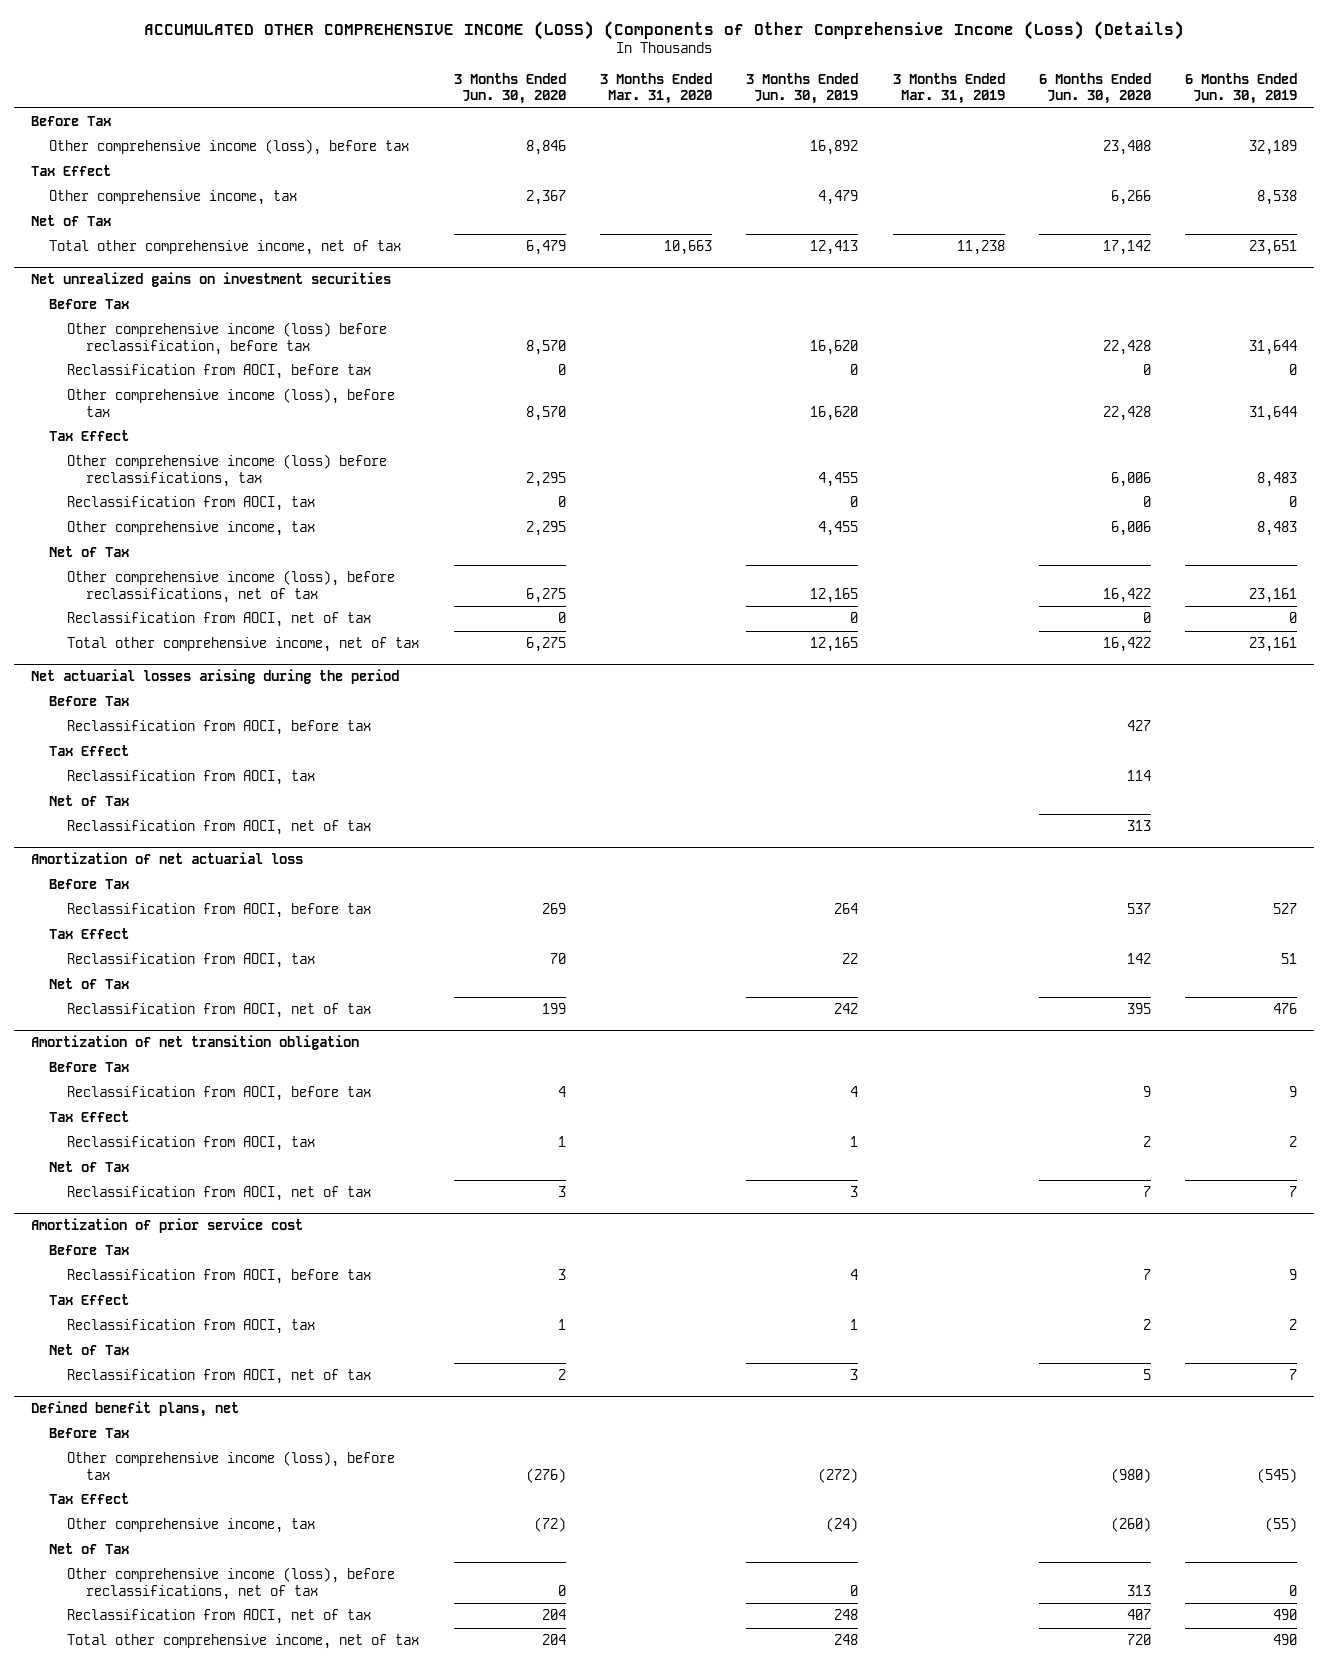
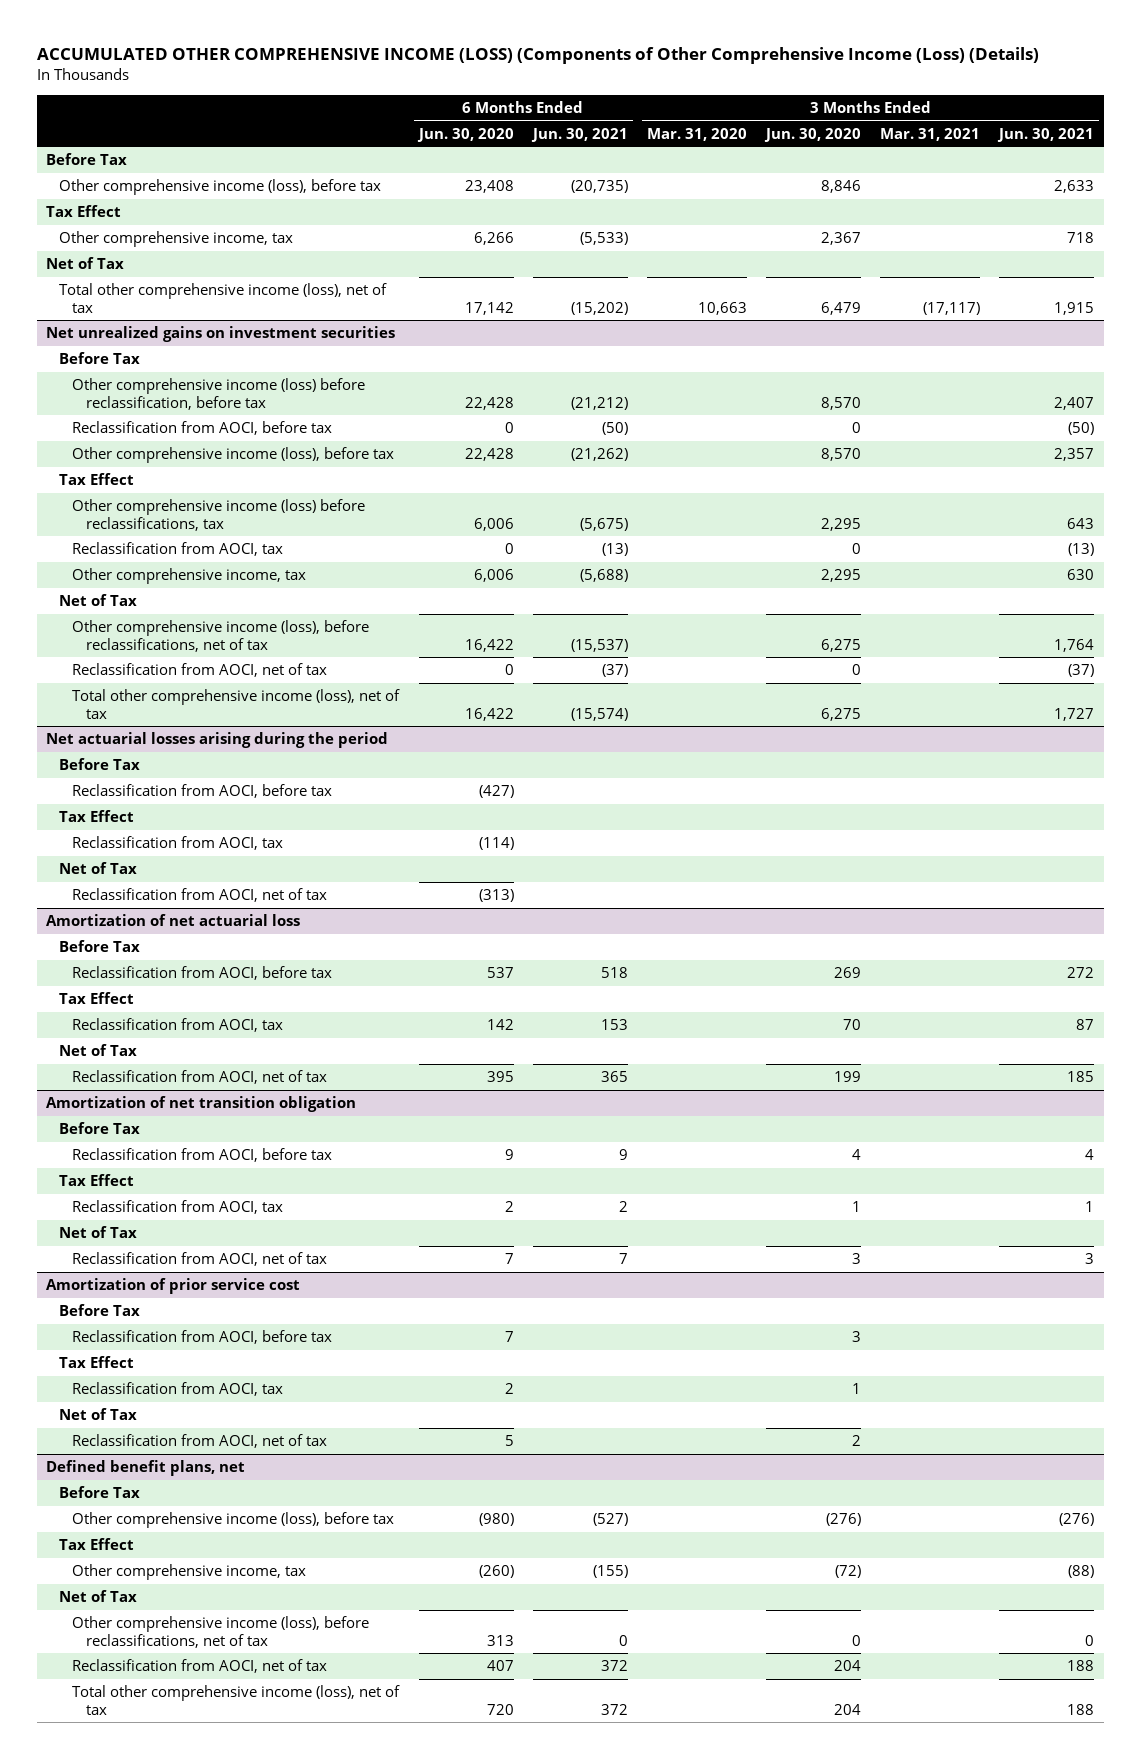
[746,72,859,105] 3 Months Ended Jun. 30, 2019 -> none
[892,72,1005,105] 3 Months Ended Mar. 31, 2019 -> none
[1185,72,1298,105] 6 Months Ended Jun. 30, 2019 -> none
none -> [530,127,628,142] Jun. 30, 2021
none -> [880,127,981,141] Mar. 31, 2021
none -> [997,127,1095,142] Jun. 30, 2021
[49,239,402,255] Total other comprehensive income, net of tax -> [59,283,388,313] Total other comprehensive income (loss), net of tax
[67,636,420,652] Total other comprehensive income, net of tax -> [72,689,401,719] Total other comprehensive income (loss), net of tax
[1126,719,1151,731] 427 -> [478,785,514,799] (427)
[1126,769,1151,781] 114 -> [478,837,514,851] (114)
[1126,819,1151,831] 313 -> [478,889,514,903] (313)
[67,1633,420,1649] Total other comprehensive income, net of tax -> [72,1685,401,1715] Total other comprehensive income (loss), net of tax

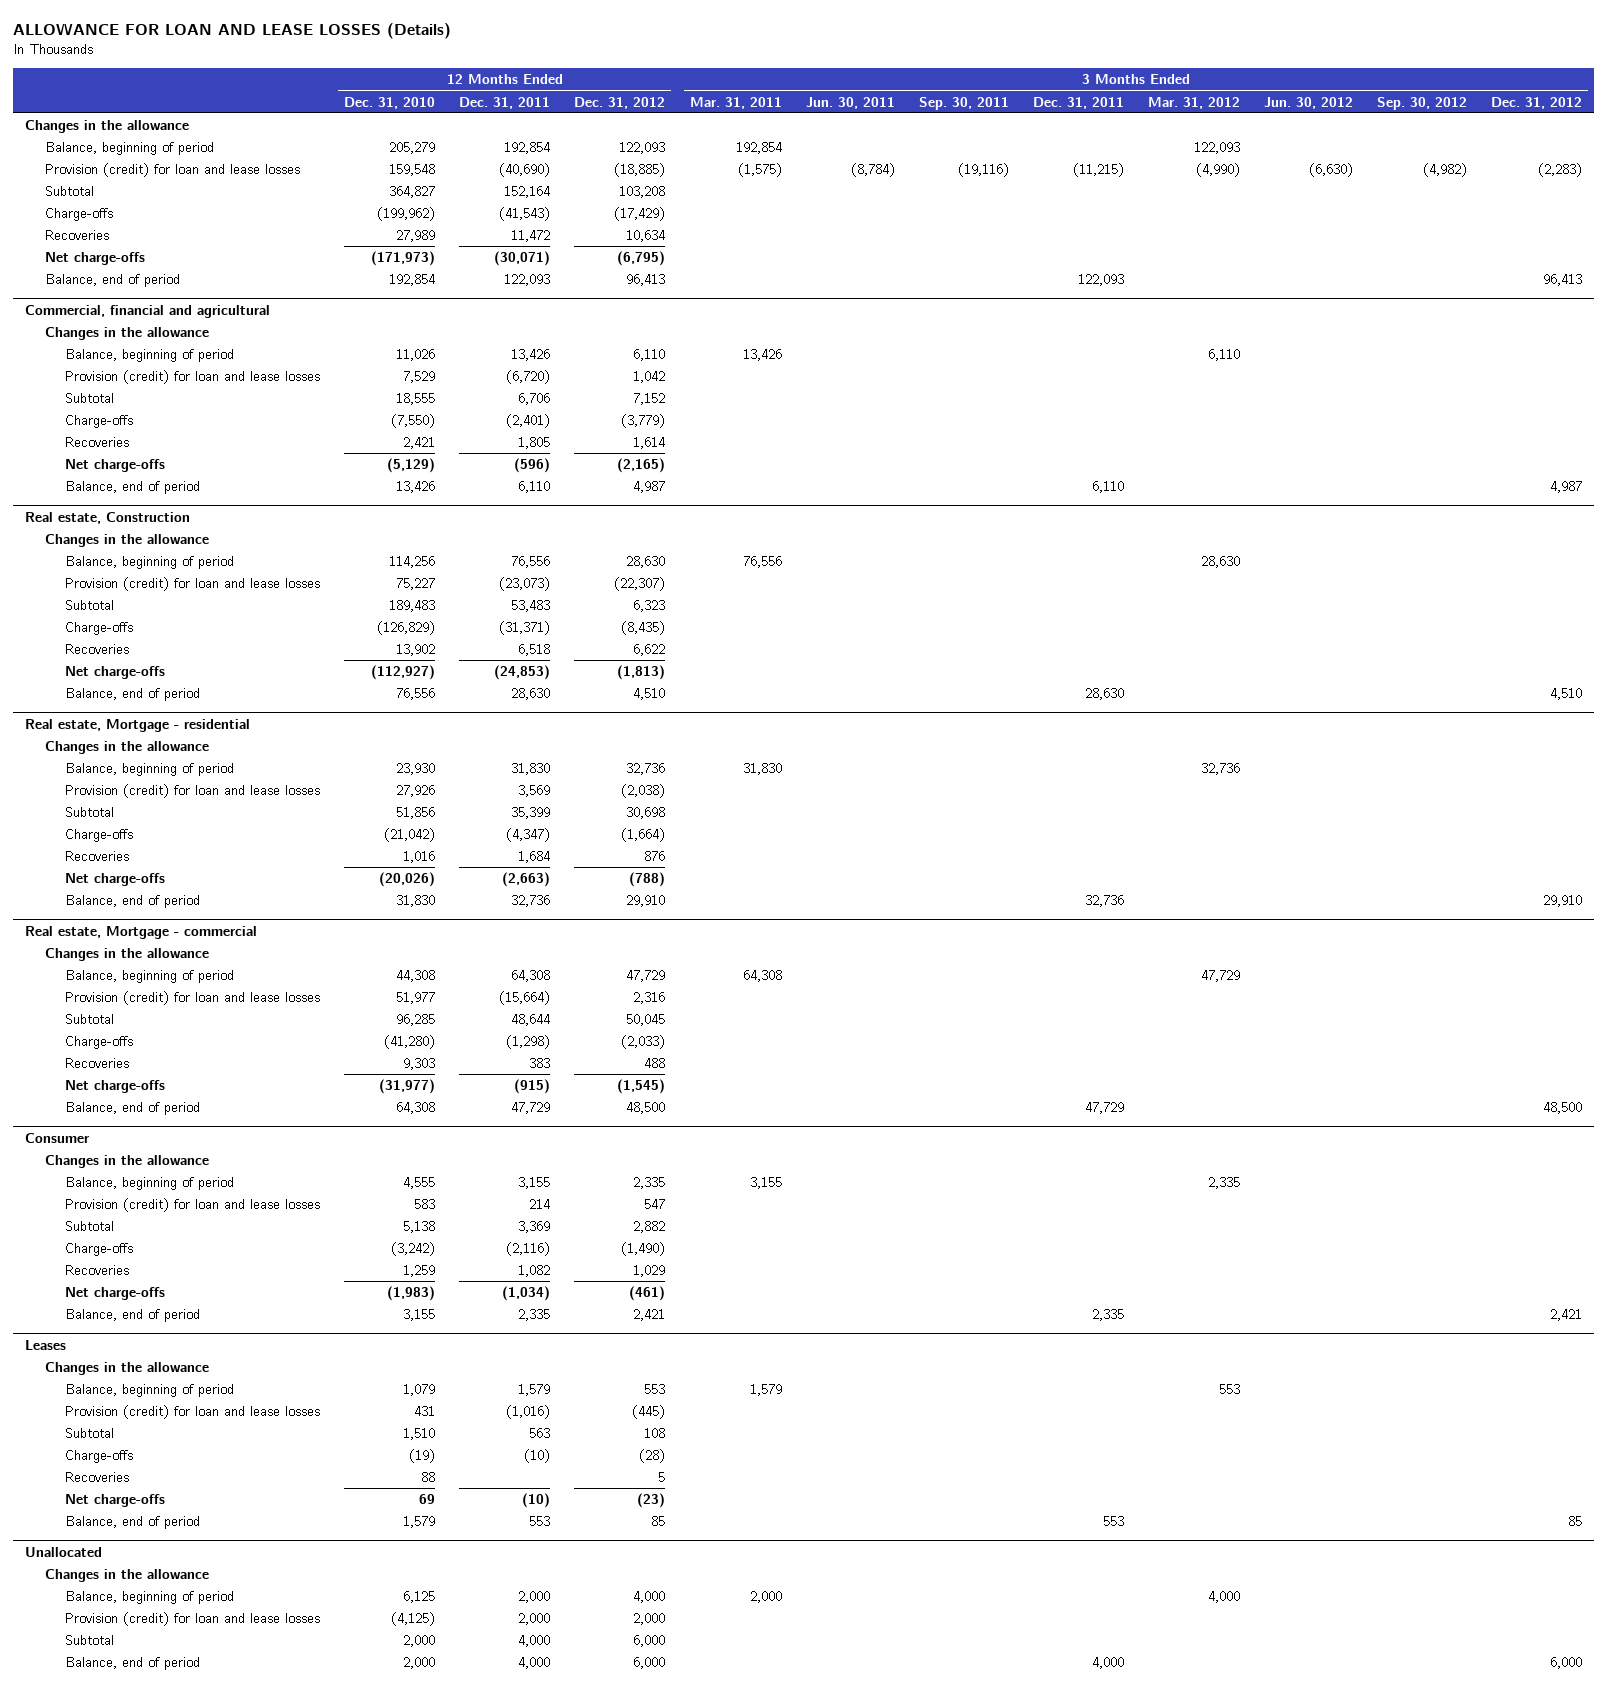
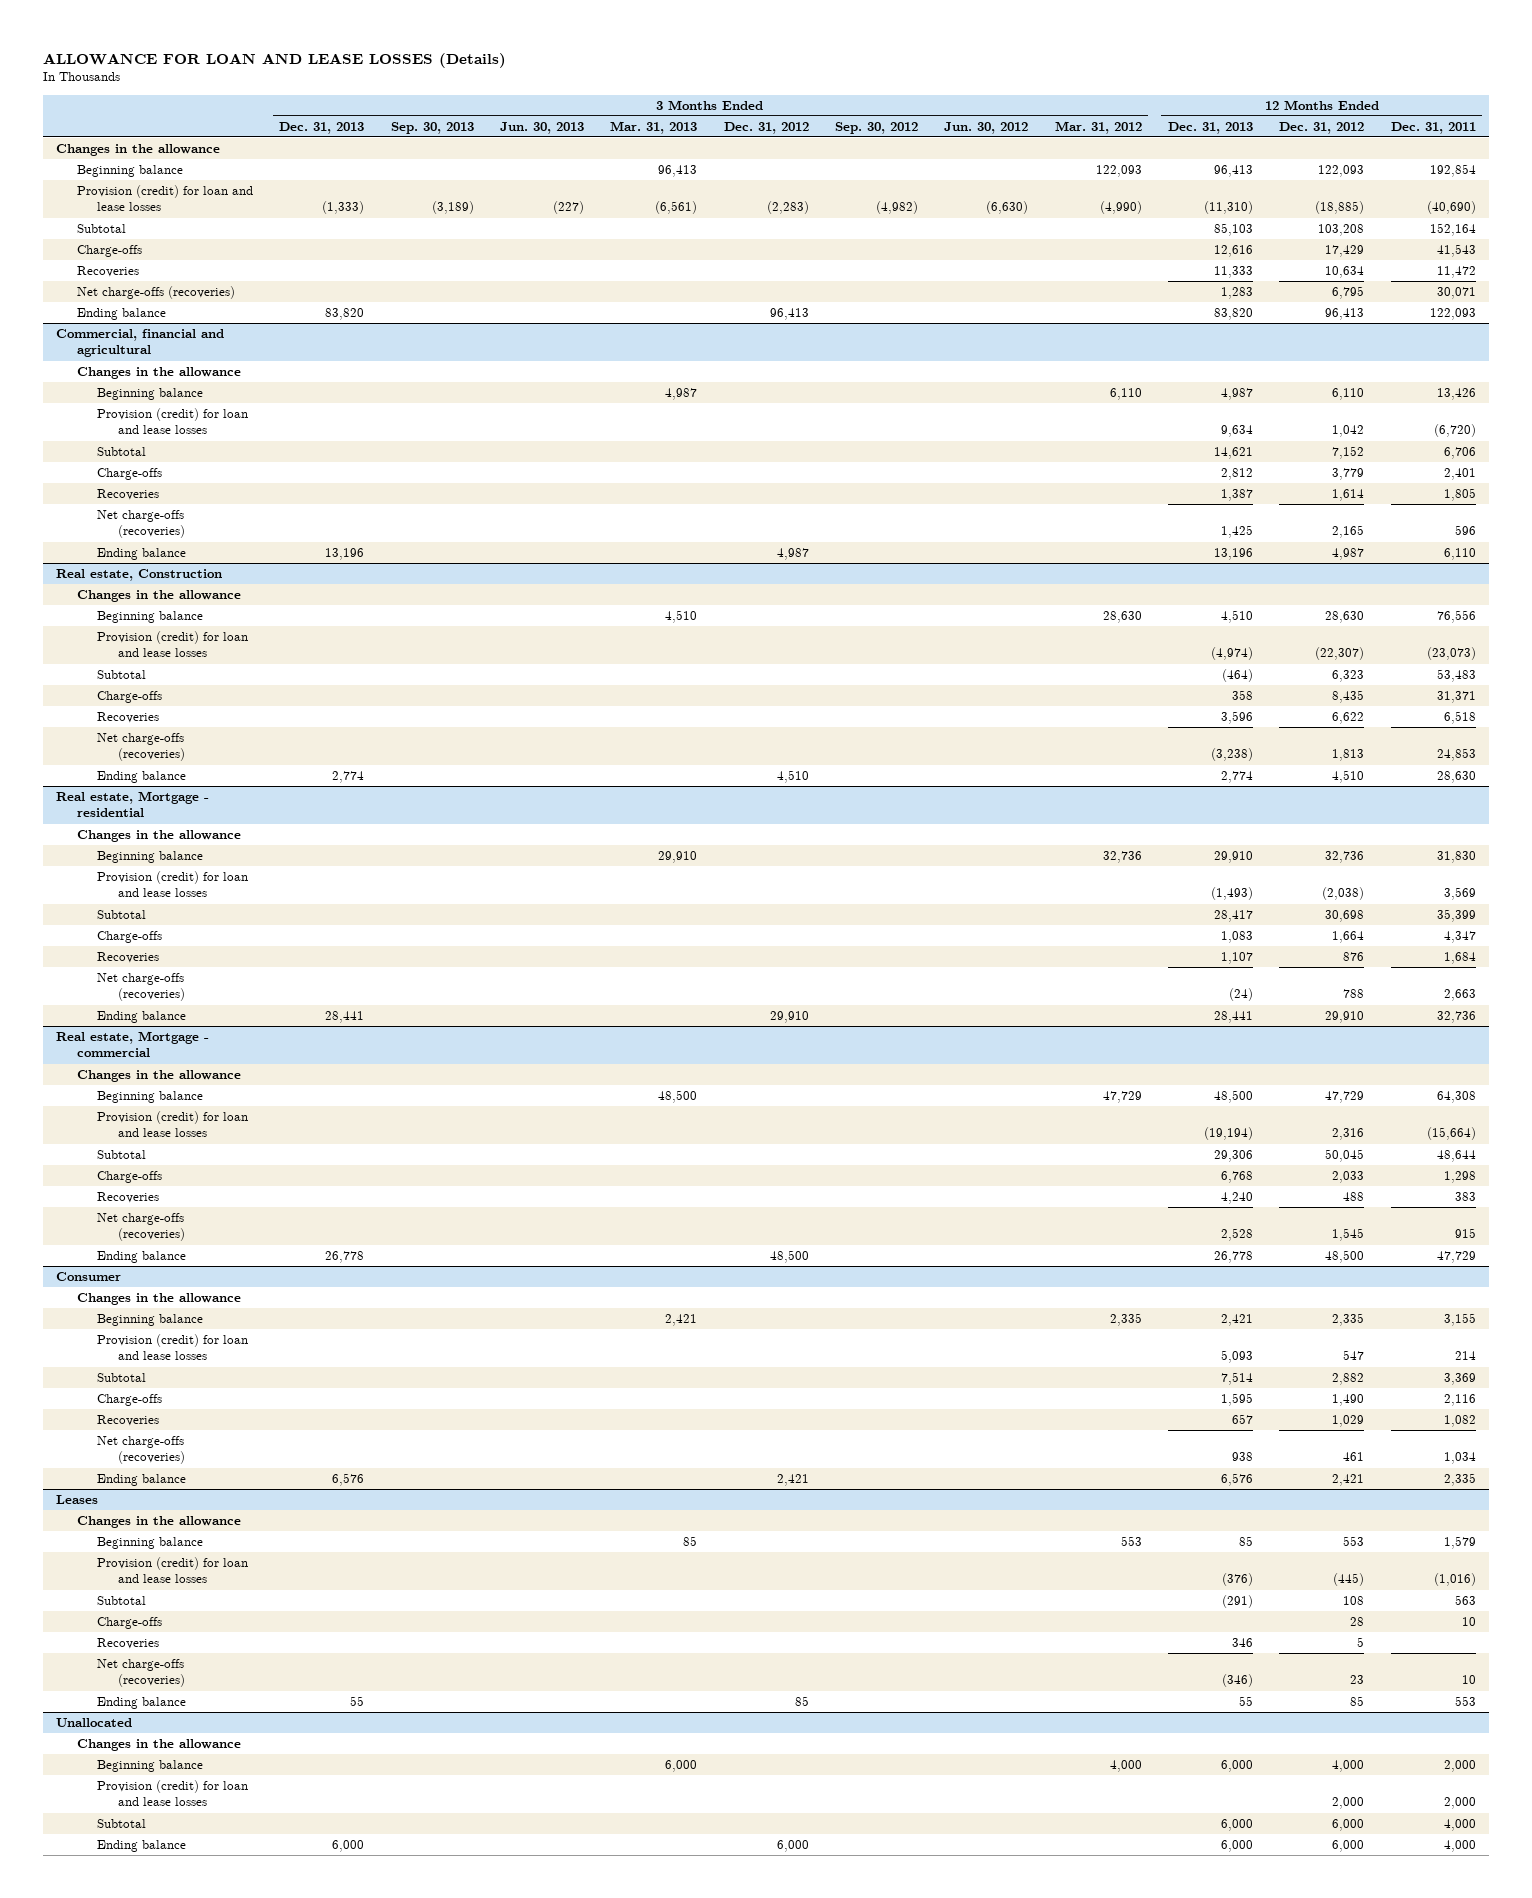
[344,96,436,109] Dec. 31, 2010 -> none
[689,96,782,109] Mar. 31, 2011 -> none
[805,96,895,109] Jun. 30, 2011 -> none
[918,96,1009,110] Sep. 30, 2011 -> none
[1032,96,1124,109] Dec. 31, 2011 -> none
none -> [279,121,365,134] Dec. 31, 2013
none -> [390,121,474,134] Sep. 30, 2013
none -> [499,121,584,134] Jun. 30, 2013
none -> [610,120,698,134] Mar. 31, 2013
none -> [1168,121,1254,134] Dec. 31, 2013
[45,141,215,155] Balance, beginning of period -> [76,165,183,178] Beginning balance
[499,206,551,221] (41,543) -> [1436,244,1476,258] 41,543
[614,206,666,221] (17,429) -> [1325,245,1365,258] 17,429
[45,251,146,265] Net charge-offs -> [76,286,235,300] Net charge-offs (recoveries)
[494,250,551,266] (30,071) -> [1436,287,1476,300] 30,071
[617,250,666,266] (6,795) -> [1332,286,1365,300] 6,795
[45,273,181,287] Balance, end of period -> [76,308,166,321] Ending balance
[65,348,235,362] Balance, beginning of period -> [97,388,204,401] Beginning balance
[506,413,551,428] (2,401) -> [1443,468,1476,481] 2,401
[621,413,666,428] (3,779) -> [1332,468,1365,481] 3,779
[65,458,166,472] Net charge-offs -> [97,510,185,539] Net charge-offs (recoveries)
[514,457,551,473] (596) -> [1454,525,1476,536] 596
[617,457,666,473] (2,165) -> [1332,525,1365,539] 2,165
[65,480,201,494] Balance, end of period -> [97,548,187,561] Ending balance
[65,555,235,569] Balance, beginning of period -> [97,611,204,624] Beginning balance
[499,620,551,635] (31,371) -> [1436,691,1476,704] 31,371
[621,620,666,635] (8,435) -> [1332,690,1365,704] 8,435
[65,665,166,679] Net charge-offs -> [97,733,185,762] Net charge-offs (recoveries)
[494,664,551,680] (24,853) -> [1436,748,1476,762] 24,853
[617,664,666,680] (1,813) -> [1332,749,1365,762] 1,813
[65,687,201,701] Balance, end of period -> [97,771,187,784] Ending balance
[65,762,235,776] Balance, beginning of period -> [97,851,204,864] Beginning balance
[506,827,551,842] (4,347) -> [1443,931,1476,944] 4,347
[621,827,666,842] (1,664) -> [1332,931,1365,944] 1,664
[65,872,166,886] Net charge-offs -> [97,973,185,1002] Net charge-offs (recoveries)
[502,871,551,887] (2,663) -> [1443,989,1476,1002] 2,663
[629,871,666,887] (788) -> [1343,989,1365,999] 788
[65,894,201,908] Balance, end of period -> [97,1011,187,1024] Ending balance
[65,969,235,983] Balance, beginning of period -> [97,1091,204,1104] Beginning balance
[506,1034,551,1049] (1,298) -> [1443,1171,1476,1184] 1,298
[621,1034,666,1049] (2,033) -> [1332,1171,1365,1184] 2,033
[65,1079,166,1093] Net charge-offs -> [97,1213,185,1242] Net charge-offs (recoveries)
[514,1078,551,1094] (915) -> [1454,1228,1476,1239] 915
[617,1078,666,1094] (1,545) -> [1332,1228,1365,1242] 1,545
[65,1101,201,1115] Balance, end of period -> [97,1251,187,1264] Ending balance
[65,1176,235,1190] Balance, beginning of period -> [97,1314,204,1327] Beginning balance
[506,1241,551,1256] (2,116) -> [1443,1394,1476,1407] 2,116
[621,1241,666,1256] (1,490) -> [1332,1394,1365,1407] 1,490
[65,1286,166,1300] Net charge-offs -> [97,1436,185,1465] Net charge-offs (recoveries)
[502,1285,551,1301] (1,034) -> [1443,1452,1476,1465] 1,034
[629,1285,666,1301] (461) -> [1343,1452,1365,1462] 461
[65,1308,201,1322] Balance, end of period -> [97,1474,187,1487] Ending balance
[65,1383,235,1397] Balance, beginning of period -> [97,1537,204,1550] Beginning balance
[524,1448,551,1463] (10) -> [1461,1617,1476,1627] 10
[639,1448,666,1463] (28) -> [1350,1617,1365,1627] 28
[65,1493,166,1507] Net charge-offs -> [97,1659,185,1688] Net charge-offs (recoveries)
[522,1492,551,1508] (10) -> [1461,1675,1476,1685] 10
[637,1492,666,1508] (23) -> [1350,1675,1365,1685] 23
[65,1515,201,1529] Balance, end of period -> [97,1697,187,1710] Ending balance
[65,1590,235,1604] Balance, beginning of period -> [97,1760,204,1773] Beginning balance
[65,1656,201,1670] Balance, end of period -> [97,1840,187,1853] Ending balance

